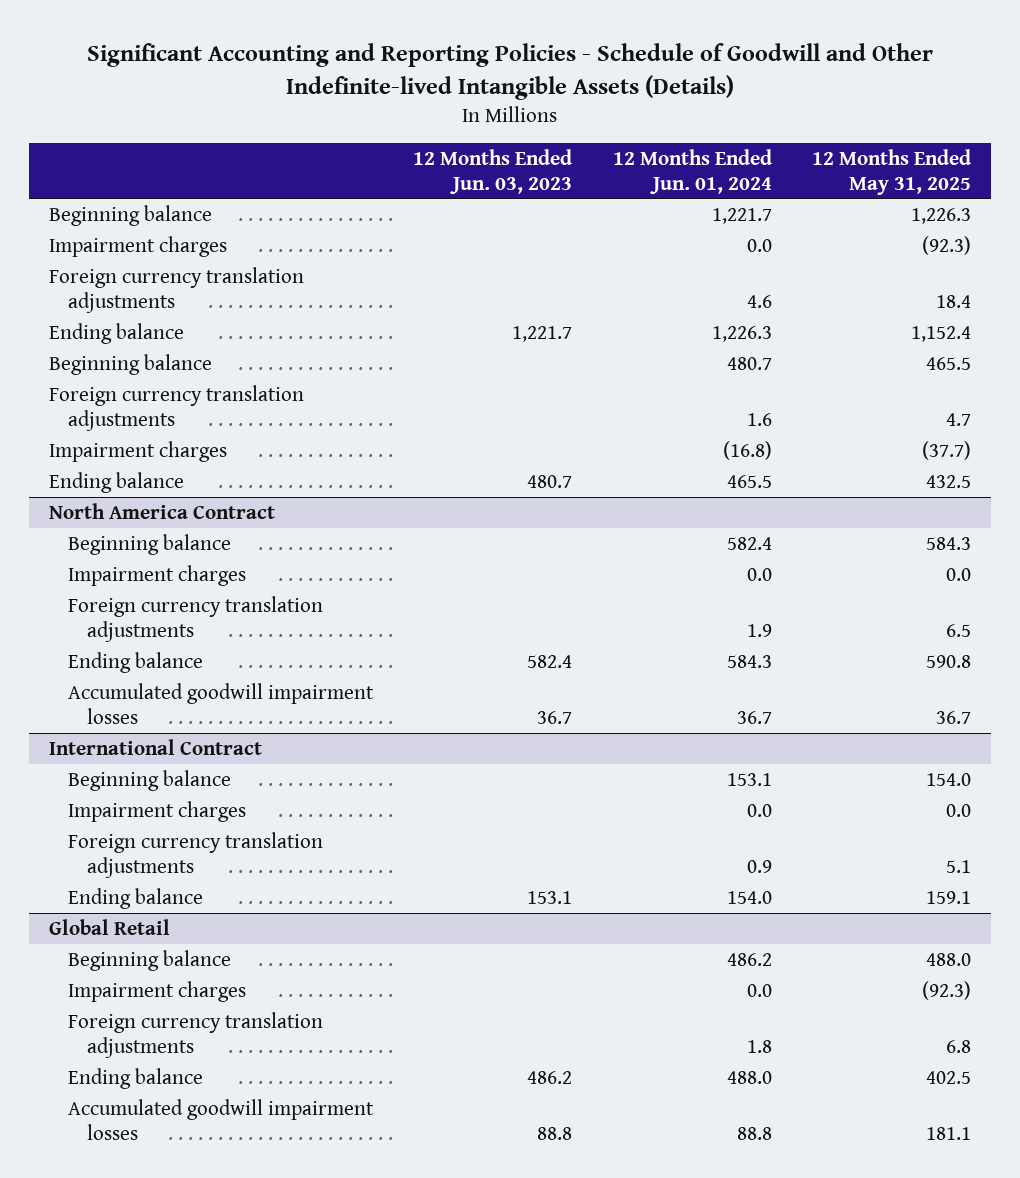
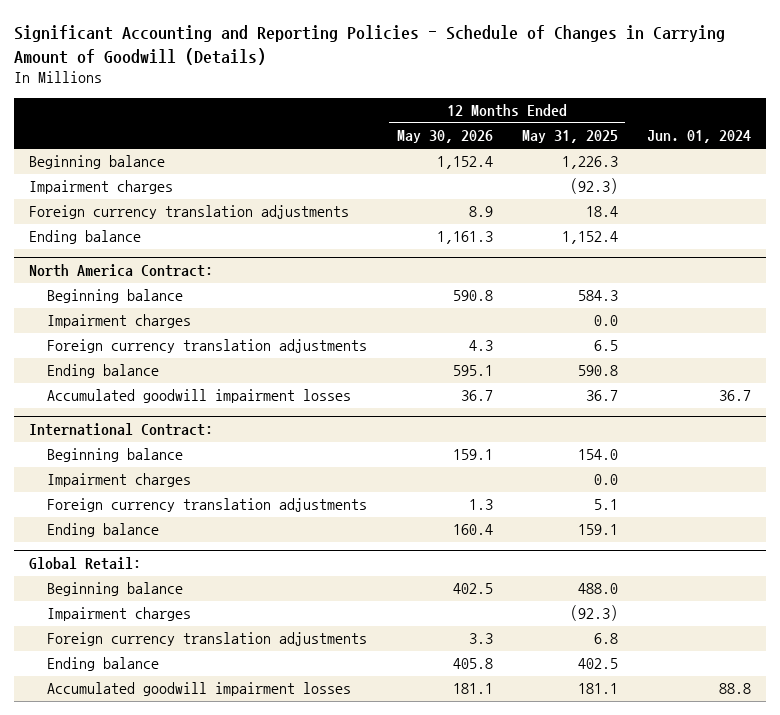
[86,43,933,100] Significant Accounting and Reporting Policies - Schedule of Goodwill and Other Indefinite-lived Intangible Assets (Details) -> [14,25,726,65] Significant Accounting and Reporting Policies - Schedule of Changes in Carrying Amount of Goodwill (Details)
[413,148,573,194] 12 Months Ended Jun. 03, 2023 -> none
[612,148,772,194] 12 Months Ended Jun. 01, 2024 -> none
none -> [396,130,493,144] May 30, 2026
none -> [647,130,752,144] Jun. 01, 2024
[48,353,212,375] Beginning balance -> none
[48,384,304,431] Foreign currency translation adjustments -> none
[48,440,227,462] Impairment charges -> none
[48,471,184,493] Ending balance -> none
[48,502,275,519] North America Contract -> [29,264,214,278] North America Contract:
[48,738,262,755] International Contract -> [29,423,214,437] International Contract:
[48,918,170,935] Global Retail -> [29,557,142,571] Global Retail:

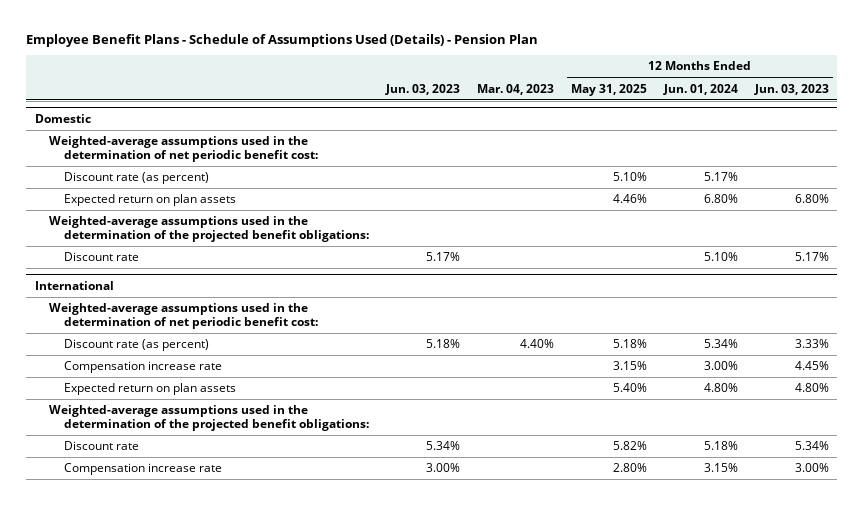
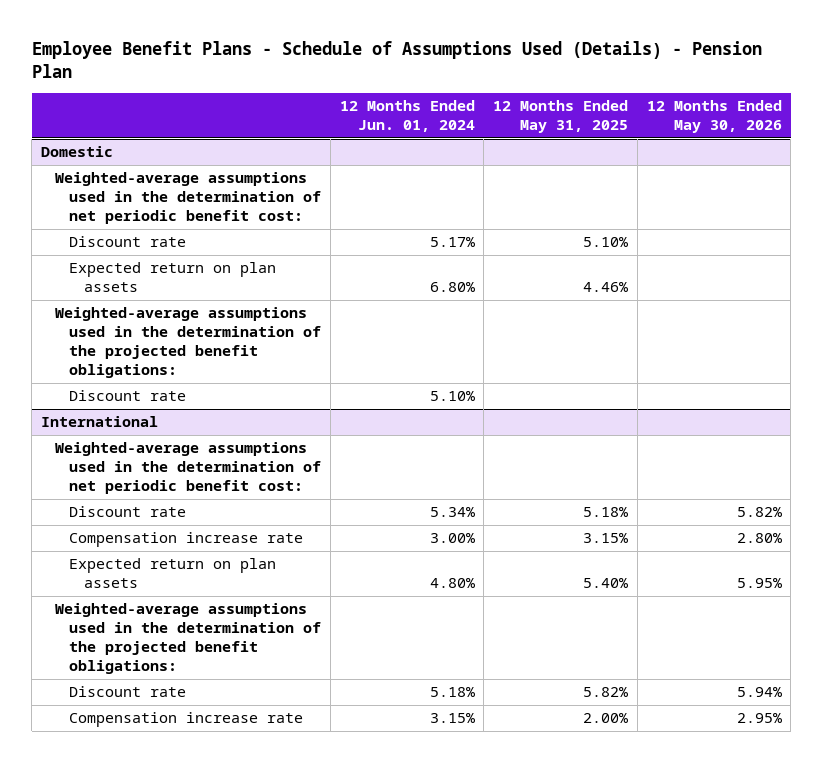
[385,83,461,95] Jun. 03, 2023 -> none
[476,83,554,95] Mar. 04, 2023 -> none
[753,83,829,95] Jun. 03, 2023 -> none
none -> [646,100,782,134] 12 Months Ended May 30, 2026
[64,172,210,185] Discount rate (as percent) -> [69,236,187,248] Discount rate
[64,339,210,352] Discount rate (as percent) -> [69,506,187,518] Discount rate
[612,463,647,473] 2.80% -> [583,713,629,724] 2.00%

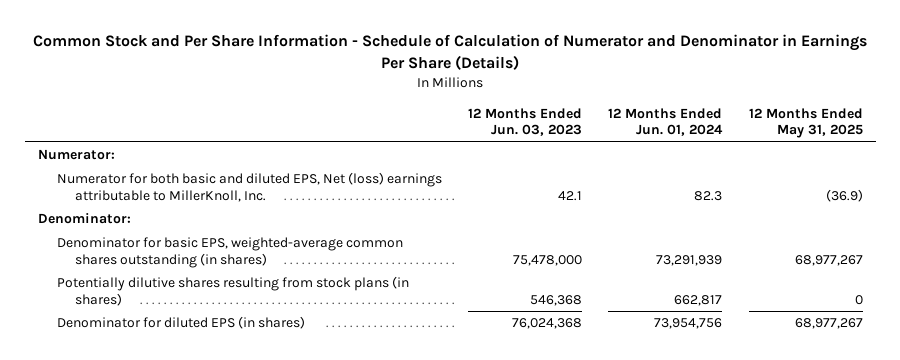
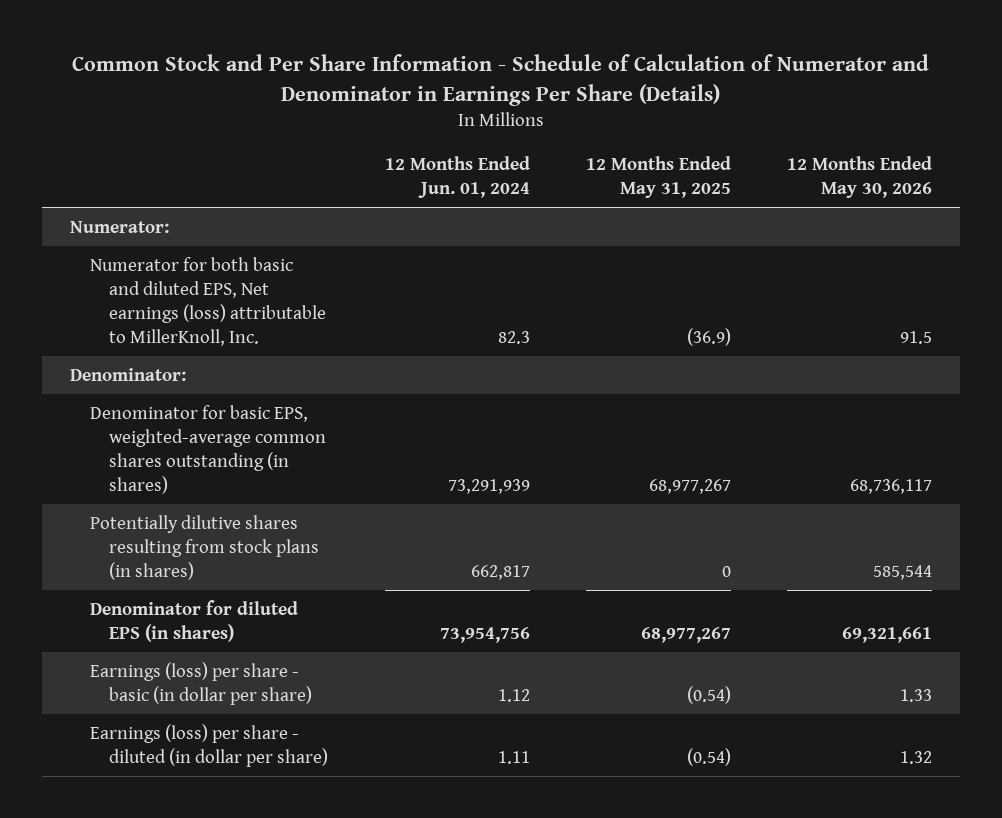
[467,107,582,137] 12 Months Ended Jun. 03, 2023 -> none
none -> [787,156,933,199] 12 Months Ended May 30, 2026
[56,172,442,202] Numerator for both basic and diluted EPS, Net (loss) earnings attributable to MillerKnoll, Inc. -> [89,256,327,346] Numerator for both basic and diluted EPS, Net earnings (loss) attributable to MillerKnoll, Inc.
none -> [89,661,313,705] Earnings (loss) per share - basic (in dollar per share)
none -> [89,723,329,767] Earnings (loss) per share - diluted (in dollar per share)

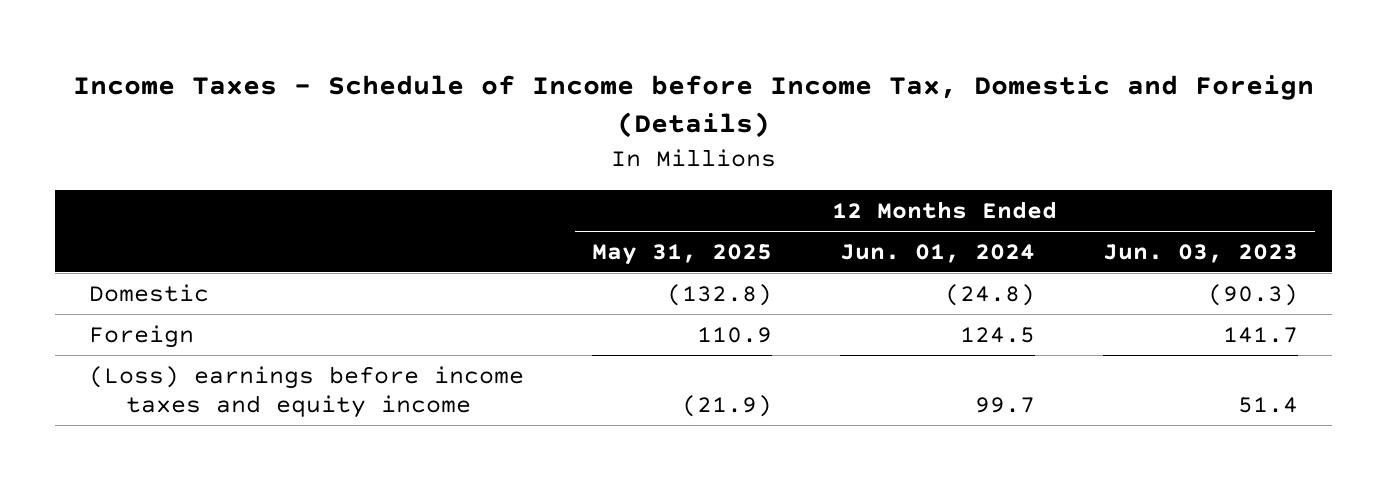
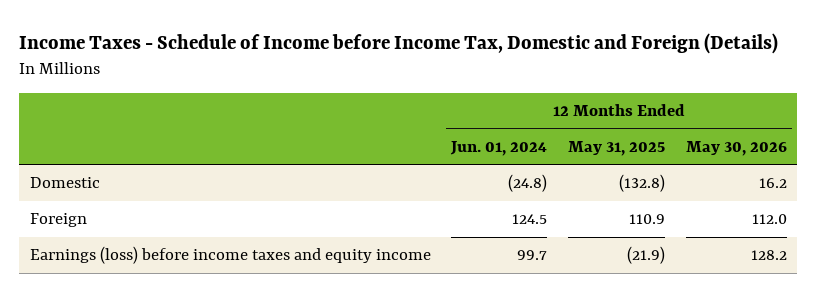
[1102,243,1298,263] Jun. 03, 2023 -> none
none -> [685,140,787,156] May 30, 2026
[89,365,525,419] (Loss) earnings before income taxes and equity income -> [29,246,431,265] Earnings (loss) before income taxes and equity income

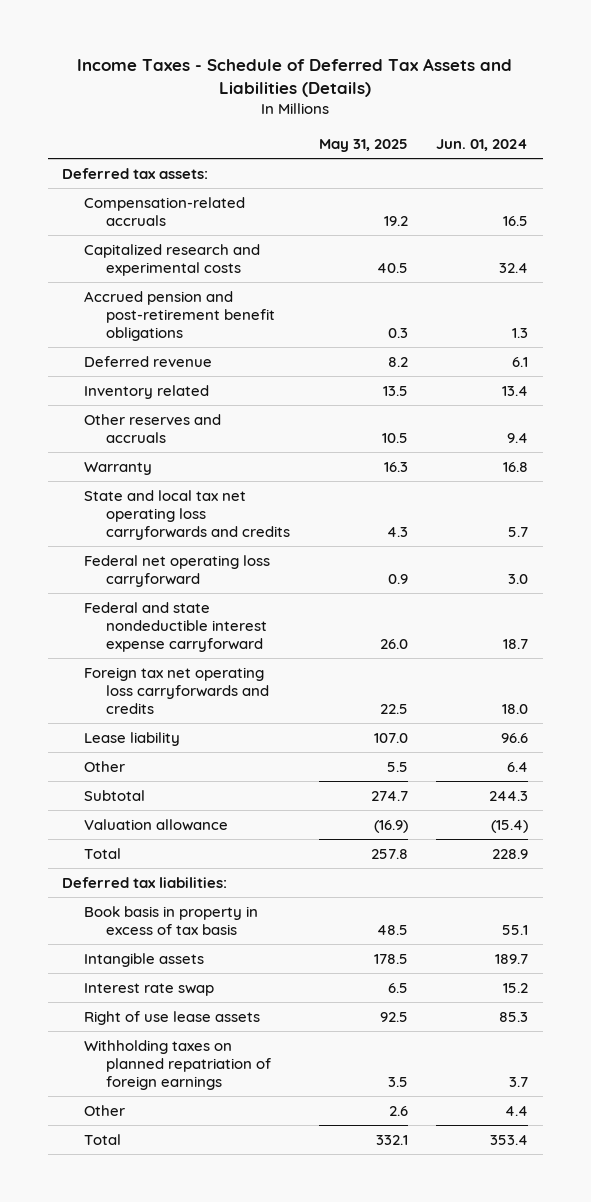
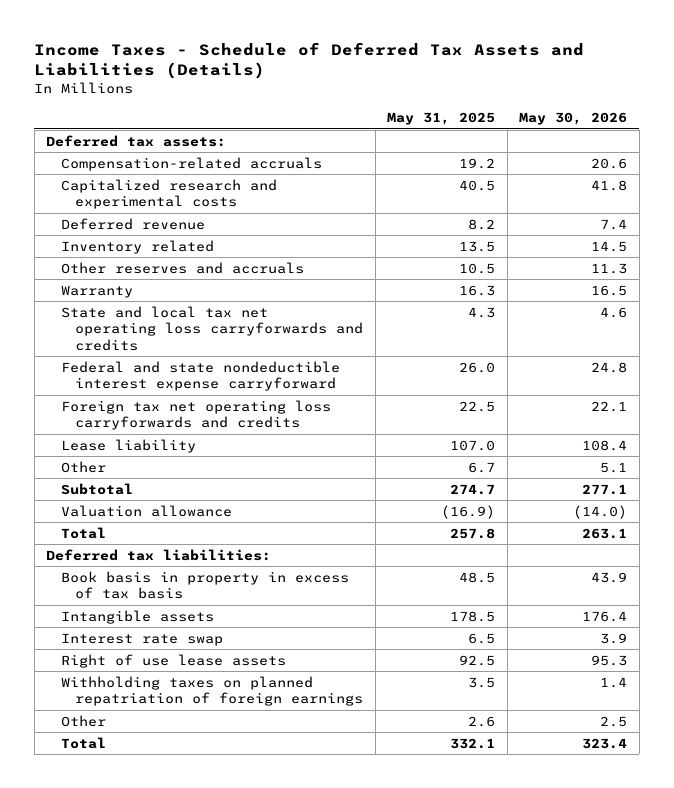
[436,139,529,152] Jun. 01, 2024 -> none
none -> [519,112,628,126] May 30, 2026
[84,290,276,342] Accrued pension and post-retirement benefit obligations -> none
[84,554,271,587] Federal net operating loss carryforward -> none
[386,761,408,772] 5.5 -> [468,461,496,473] 6.7

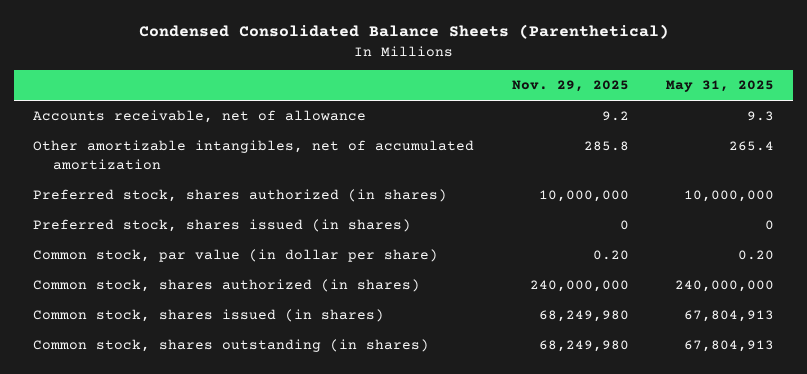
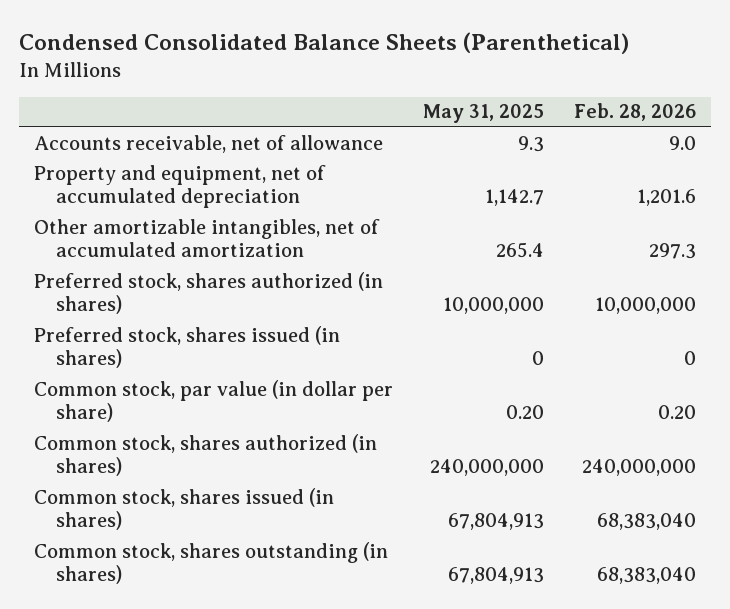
[511,80,629,93] Nov. 29, 2025 -> none
none -> [573,103,696,122] Feb. 28, 2026
none -> [33,164,326,209] Property and equipment, net of accumulated depreciation

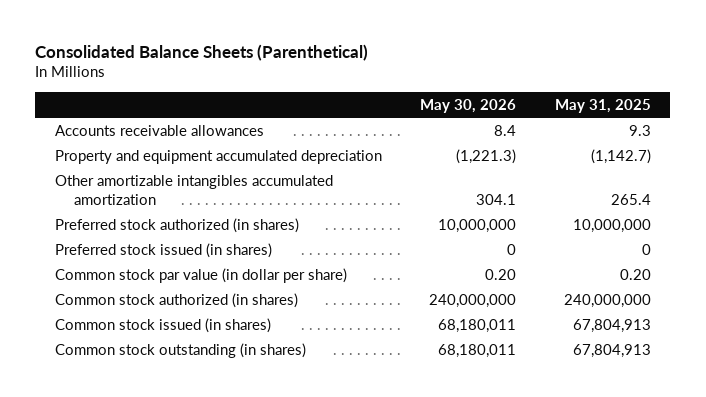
[18,31,629,54] Condensed Consolidated Balance Sheets (Parenthetical) -> [35,43,369,61] Consolidated Balance Sheets (Parenthetical)
[573,103,696,122] Feb. 28, 2026 -> none
none -> [420,98,517,113] May 30, 2026
[33,134,383,153] Accounts receivable, net of allowance -> [54,124,264,136] Accounts receivable allowances
[33,164,326,209] Property and equipment, net of accumulated depreciation -> [54,149,382,164] Property and equipment accumulated depreciation
[484,189,544,207] 1,142.7 -> [591,148,652,164] (1,142.7)
[33,218,380,258] Other amortizable intangibles, net of accumulated amortization -> [54,174,333,205] Other amortizable intangibles accumulated amortization
[33,271,383,315] Preferred stock, shares authorized (in shares) -> [54,217,299,233] Preferred stock authorized (in shares)
[33,325,340,369] Preferred stock, shares issued (in shares) -> [54,242,272,258] Preferred stock issued (in shares)
[33,379,393,423] Common stock, par value (in dollar per share) -> [54,267,347,283] Common stock par value (in dollar per share)
[33,433,377,477] Common stock, shares authorized (in shares) -> [54,292,298,308] Common stock authorized (in shares)
[33,487,334,531] Common stock, shares issued (in shares) -> [54,317,271,333] Common stock issued (in shares)
[33,541,388,585] Common stock, shares outstanding (in shares) -> [54,342,306,358] Common stock outstanding (in shares)

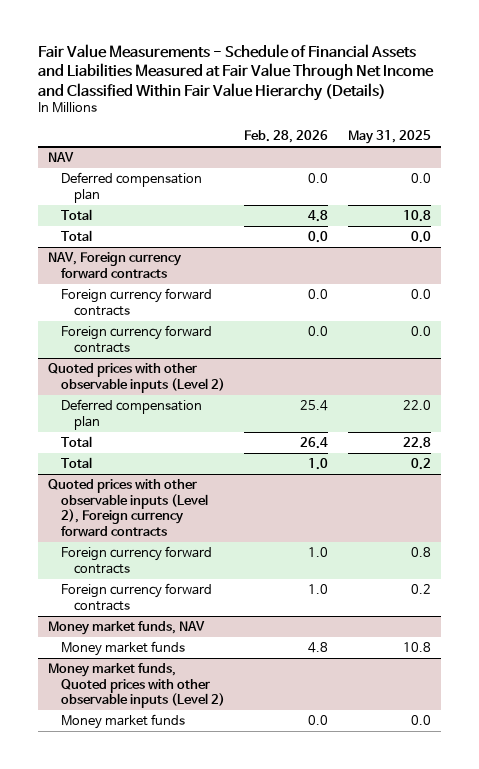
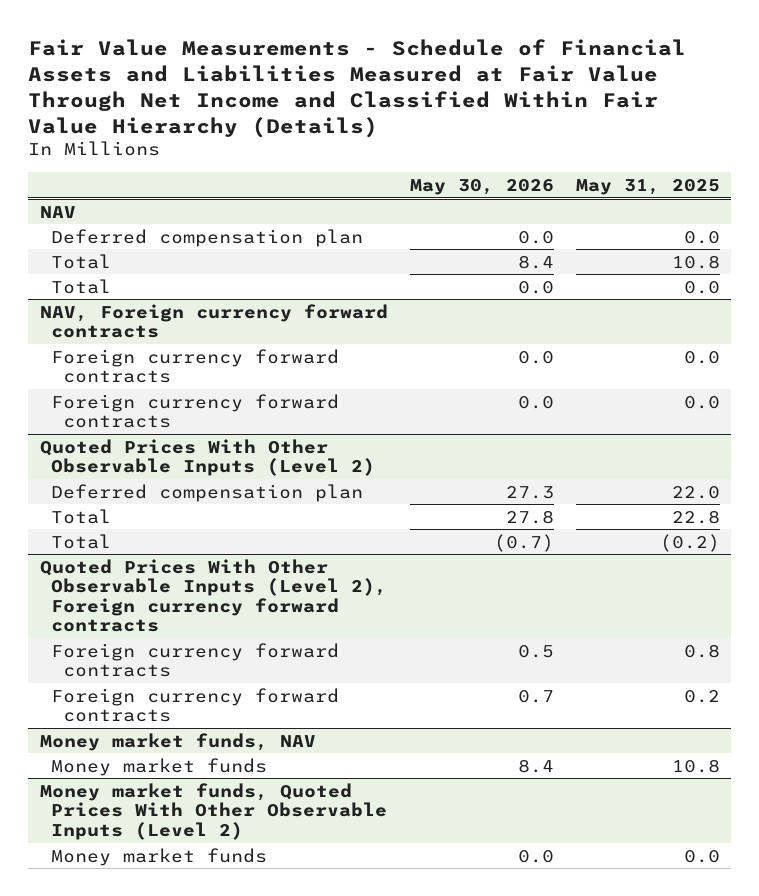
[244,129,329,143] Feb. 28, 2026 -> none
none -> [409,178,554,195] May 30, 2026
[47,363,225,393] Quoted prices with other observable inputs (Level 2) -> [39,438,376,477] Quoted Prices With Other Observable Inputs (Level 2)
[411,458,432,471] 0.2 -> [659,533,720,552] (0.2)
[47,479,208,537] Quoted prices with other observable inputs (Level 2), Foreign currency forward contracts -> [39,558,388,633] Quoted Prices With Other Observable Inputs (Level 2), Foreign currency forward contracts
[47,663,225,709] Money market funds, Quoted prices with other observable inputs (Level 2) -> [39,782,388,840] Money market funds, Quoted Prices With Other Observable Inputs (Level 2)

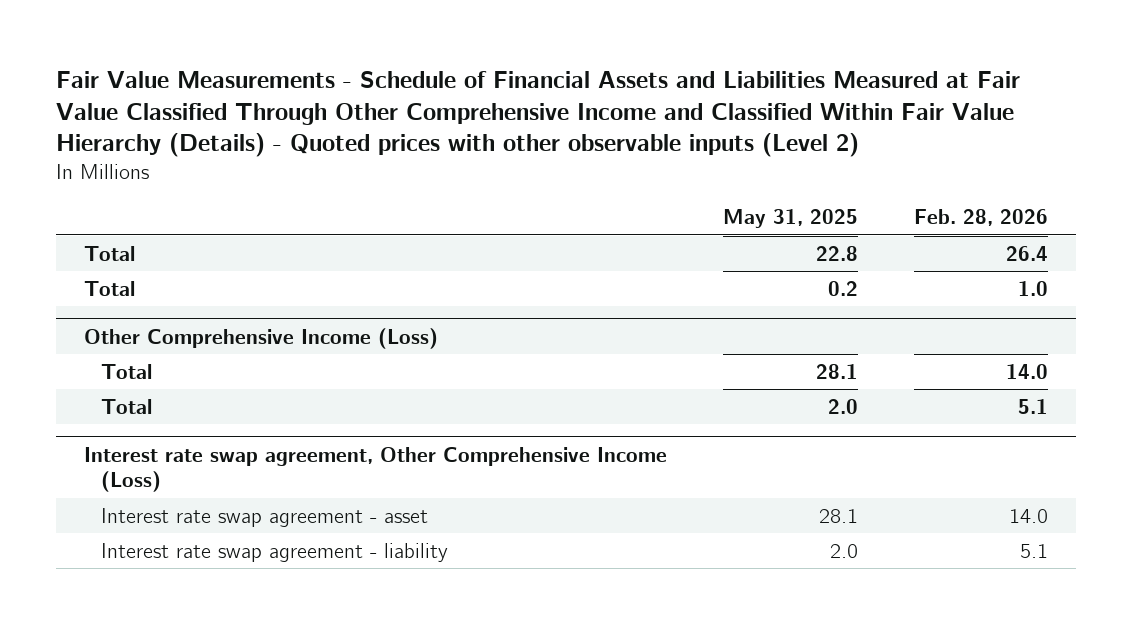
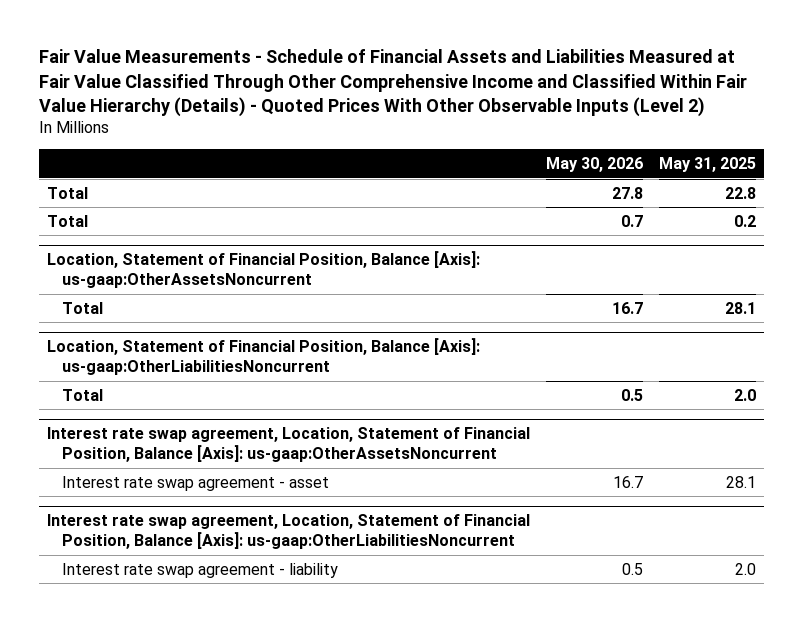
[56,70,1021,158] Fair Value Measurements - Schedule of Financial Assets and Liabilities Measured at Fair Value Classified Through Other Comprehensive Income and Classified Within Fair Value Hierarchy (Details) - Quoted prices with other observable inputs (Level 2) -> [38,49,747,118] Fair Value Measurements - Schedule of Financial Assets and Liabilities Measured at Fair Value Classified Through Other Comprehensive Income and Classified Within Fair Value Hierarchy (Details) - Quoted Prices With Other Observable Inputs (Level 2)
[913,209,1048,227] Feb. 28, 2026 -> none
none -> [545,157,643,173] May 30, 2026
[83,327,438,349] Other Comprehensive Income (Loss) -> [46,251,480,289] Location, Statement of Financial Position, Balance [Axis]: us-gaap:OtherAssetsNoncurrent
none -> [46,338,480,376] Location, Statement of Financial Position, Balance [Axis]: us-gaap:OtherLiabilitiesNoncurrent
[83,446,667,493] Interest rate swap agreement, Other Comprehensive Income (Loss) -> none
none -> [46,427,530,463] Interest rate swap agreement, Location, Statement of Financial Position, Balance [Axis]: us-gaap:OtherAssetsNoncurrent
none -> [46,514,530,550] Interest rate swap agreement, Location, Statement of Financial Position, Balance [Axis]: us-gaap:OtherLiabilitiesNoncurrent

